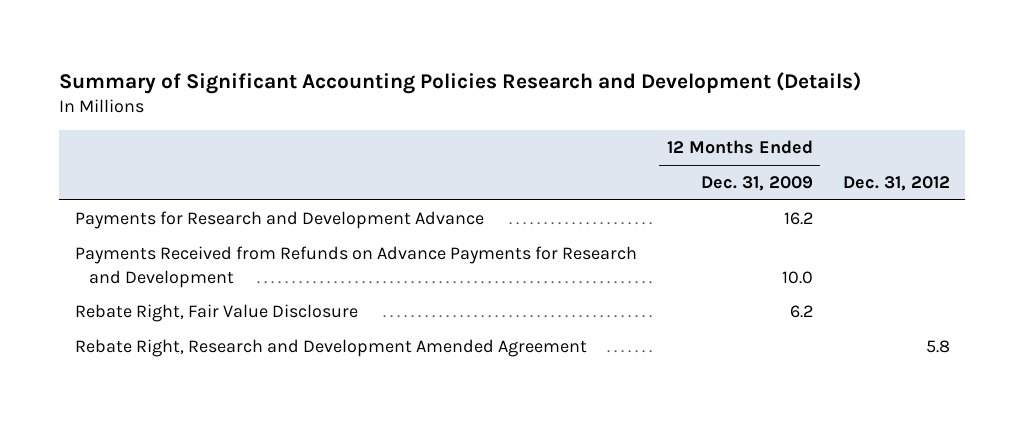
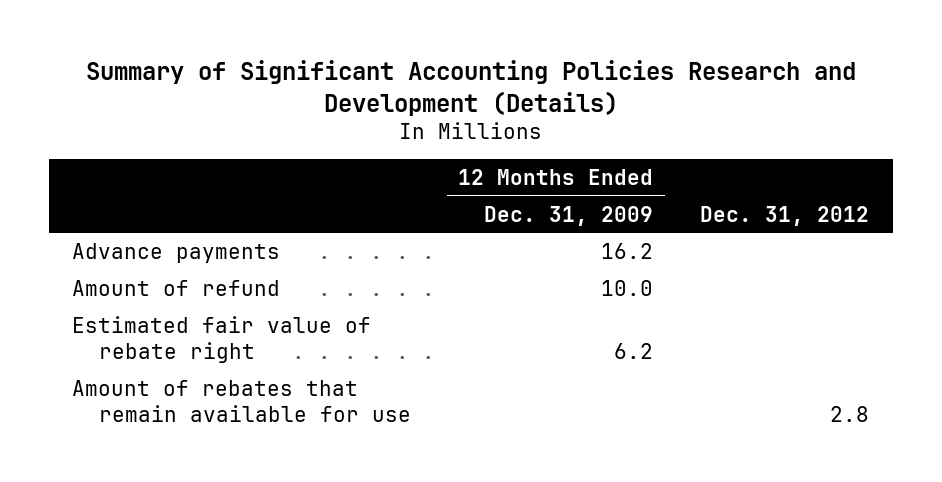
[74,339,587,358] Rebate Right, Research and Development Amended Agreement -> none
[74,211,484,230] Payments for Research and Development Advance -> [72,242,281,263] Advance payments
[74,246,637,288] Payments Received from Refunds on Advance Payments for Research and Development -> [72,279,281,296] Amount of refund
[74,304,358,323] Rebate Right, Fair Value Disclosure -> [72,315,372,363] Estimated fair value of rebate right
none -> [72,379,412,422] Amount of rebates that remain available for use

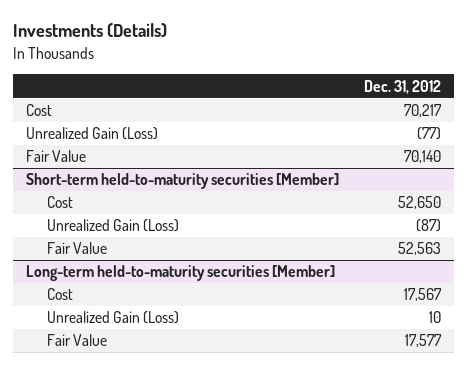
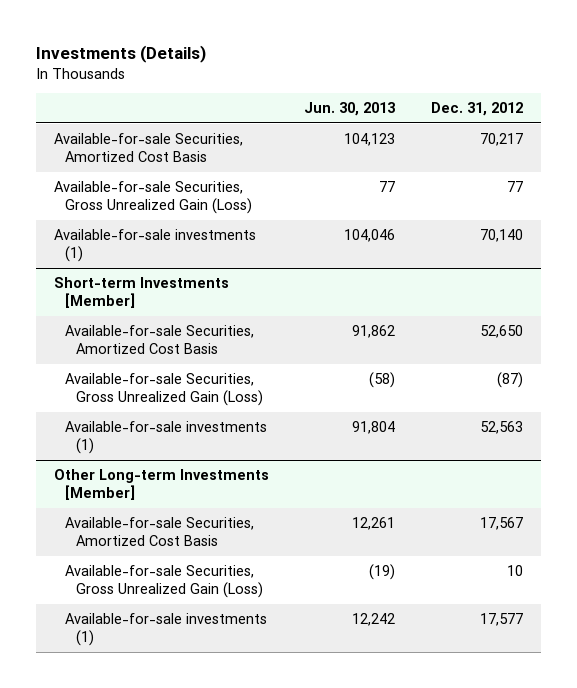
none -> [304,102,396,117] Jun. 30, 2013
[25,173,339,190] Short-term held-to-maturity securities [Member] -> none
[25,265,335,282] Long-term held-to-maturity securities [Member] -> none
[25,104,52,117] Cost -> [53,132,243,163] Available-for-sale Securities, Amortized Cost Basis
[25,127,158,141] Unrealized Gain (Loss) -> [53,180,253,215] Available-for-sale Securities, Gross Unrealized Gain (Loss)
[417,127,442,141] (77) -> [506,180,523,192] 77
[25,150,86,163] Fair Value -> [53,228,256,263] Available-for-sale investments (1)
none -> [53,276,229,309] Short-term Investments [Member]
[46,196,73,209] Cost -> [65,324,255,355] Available-for-sale Securities, Amortized Cost Basis
[46,219,179,233] Unrealized Gain (Loss) -> [65,372,264,407] Available-for-sale Securities, Gross Unrealized Gain (Loss)
[46,242,107,255] Fair Value -> [65,420,268,455] Available-for-sale investments (1)
none -> [53,468,269,501] Other Long-term Investments [Member]
[46,288,73,301] Cost -> [65,516,255,547] Available-for-sale Securities, Amortized Cost Basis
[46,311,179,325] Unrealized Gain (Loss) -> [65,564,264,599] Available-for-sale Securities, Gross Unrealized Gain (Loss)
[46,334,107,347] Fair Value -> [65,612,268,647] Available-for-sale investments (1)

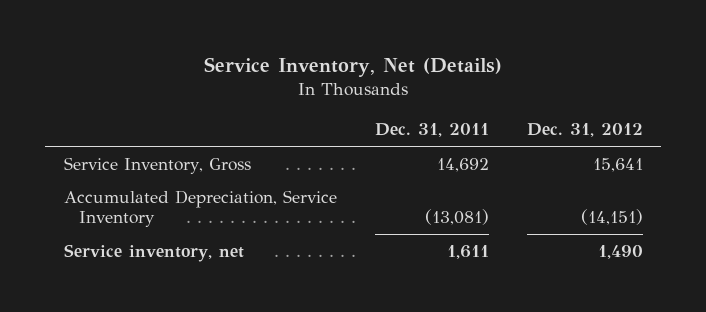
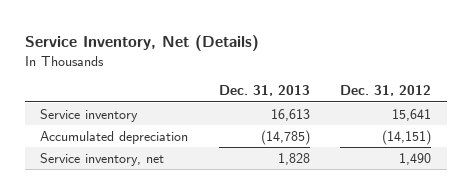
[374,123,489,138] Dec. 31, 2011 -> none
none -> [218,85,310,97] Dec. 31, 2013
[63,156,251,174] Service Inventory, Gross -> [40,108,139,122] Service inventory
[63,189,337,228] Accumulated Depreciation, Service Inventory -> [40,130,189,144] Accumulated depreciation

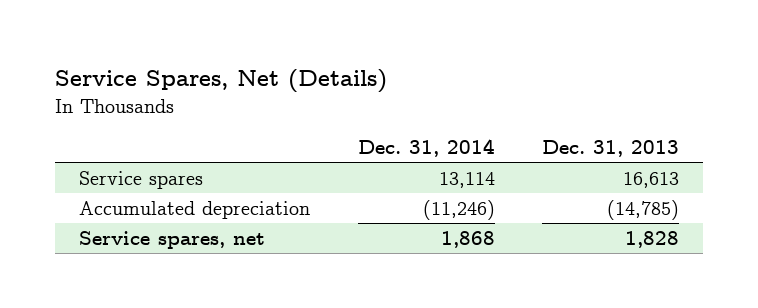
[24,34,259,51] Service Inventory, Net (Details) -> [55,69,388,94] Service Spares, Net (Details)
[340,85,432,97] Dec. 31, 2012 -> none
none -> [357,139,495,158] Dec. 31, 2014
[40,108,139,122] Service inventory -> [79,170,204,189] Service spares
[40,152,165,166] Service inventory, net -> [79,230,266,249] Service spares, net

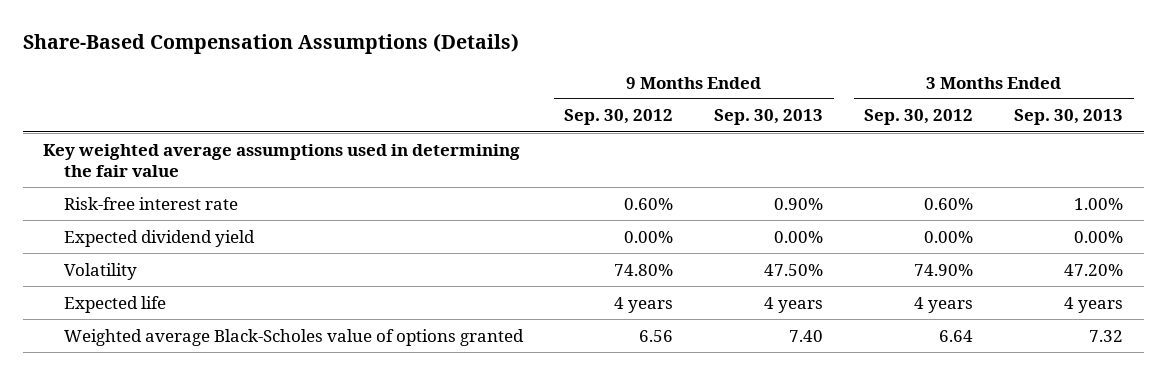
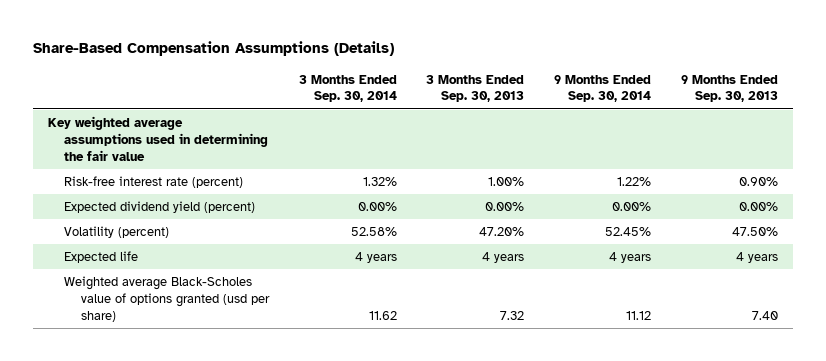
[564,109,674,126] Sep. 30, 2012 -> none
[864,109,974,126] Sep. 30, 2012 -> none
none -> [298,74,397,103] 3 Months Ended Sep. 30, 2014
none -> [554,74,652,103] 9 Months Ended Sep. 30, 2014
[64,196,239,210] Risk-free interest rate -> [64,176,244,189] Risk-free interest rate (percent)
[64,229,256,247] Expected dividend yield -> [64,201,256,214] Expected dividend yield (percent)
[64,262,138,280] Volatility -> [64,226,170,239] Volatility (percent)
[64,328,525,346] Weighted average Black-Scholes value of options granted -> [64,276,271,322] Weighted average Black-Scholes value of options granted (usd per share)

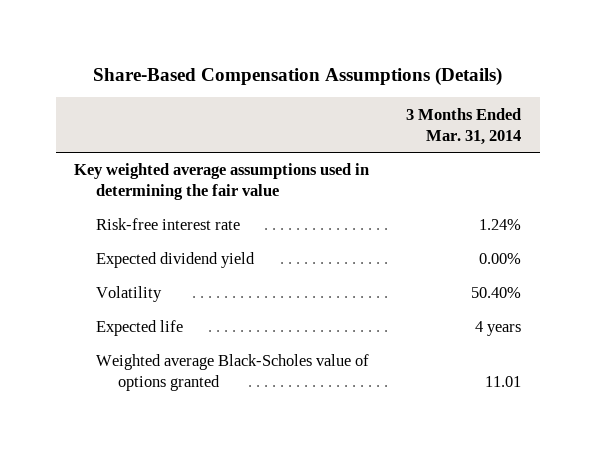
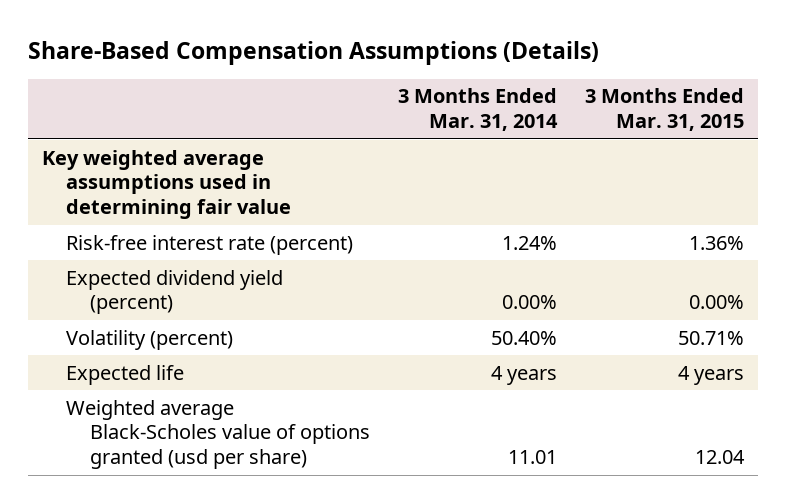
none -> [585,88,745,132] 3 Months Ended Mar. 31, 2015
[74,163,370,201] Key weighted average assumptions used in determining the fair value -> [42,149,292,220] Key weighted average assumptions used in determining fair value
[96,218,241,231] Risk-free interest rate -> [66,234,354,255] Risk-free interest rate (percent)
[96,252,256,269] Expected dividend yield -> [66,269,284,315] Expected dividend yield (percent)
[96,286,163,303] Volatility -> [66,329,234,350] Volatility (percent)
[96,354,370,392] Weighted average Black-Scholes value of options granted -> [66,399,371,470] Weighted average Black-Scholes value of options granted (usd per share)

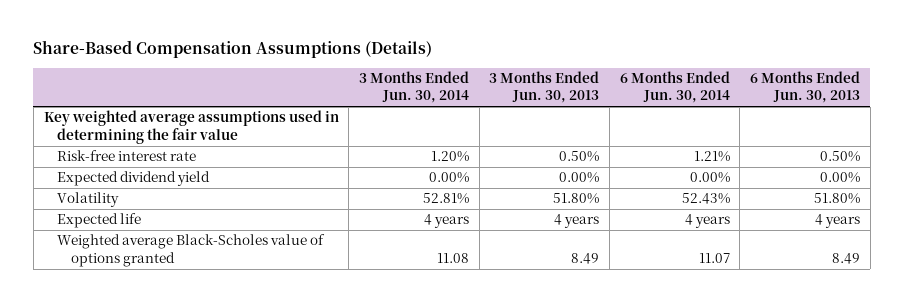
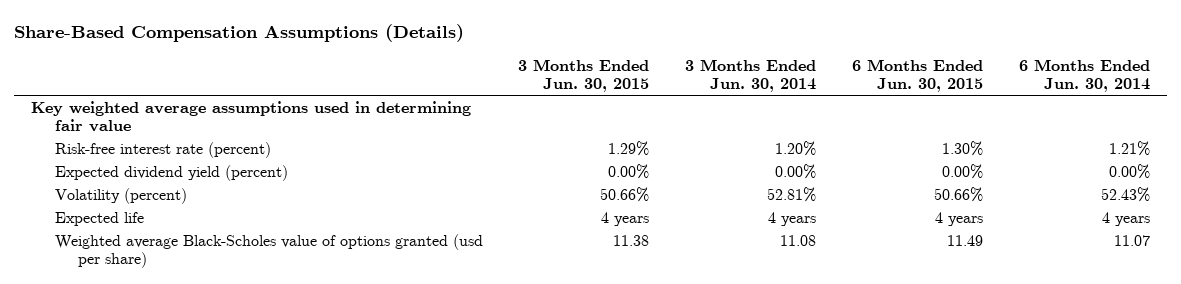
[489,71,600,104] 3 Months Ended Jun. 30, 2013 -> none
[749,71,860,104] 6 Months Ended Jun. 30, 2013 -> none
none -> [518,58,650,93] 3 Months Ended Jun. 30, 2015
none -> [851,58,983,93] 6 Months Ended Jun. 30, 2015
[43,110,339,144] Key weighted average assumptions used in determining the fair value -> [31,100,472,133] Key weighted average assumptions used in determining fair value
[57,150,197,162] Risk-free interest rate -> [54,141,271,158] Risk-free interest rate (percent)
[57,171,211,187] Expected dividend yield -> [54,164,288,181] Expected dividend yield (percent)
[57,192,120,208] Volatility -> [54,187,187,204] Volatility (percent)
[57,234,326,267] Weighted average Black-Scholes value of options granted -> [54,233,483,269] Weighted average Black-Scholes value of options granted (usd per share)

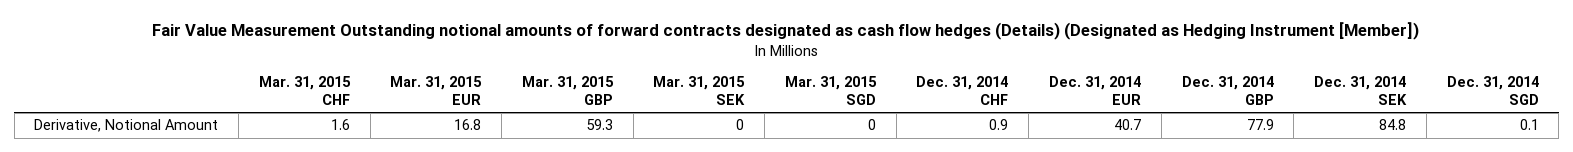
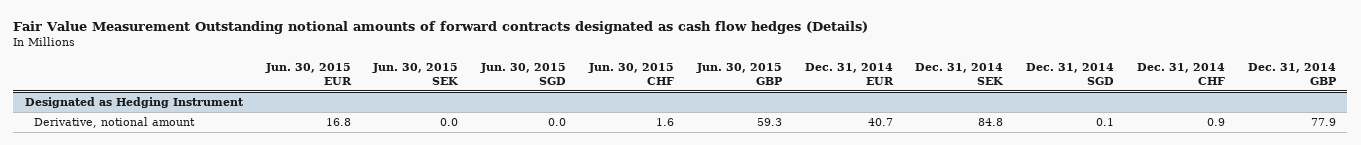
[152,22,1420,41] Fair Value Measurement Outstanding notional amounts of forward contracts designated as cash flow hedges (Details) (Designated as Hedging Instrument [Member]) -> [13,20,869,34] Fair Value Measurement Outstanding notional amounts of forward contracts designated as cash flow hedges (Details)
[258,76,351,106] Mar. 31, 2015 CHF -> none
[390,76,483,106] Mar. 31, 2015 EUR -> none
[521,76,614,106] Mar. 31, 2015 GBP -> none
[653,76,746,106] Mar. 31, 2015 SEK -> none
[784,76,877,106] Mar. 31, 2015 SGD -> none
none -> [264,63,352,85] Jun. 30, 2015 EUR
none -> [372,63,459,85] Jun. 30, 2015 SEK
none -> [480,63,567,85] Jun. 30, 2015 SGD
none -> [588,63,675,85] Jun. 30, 2015 CHF
none -> [695,63,782,85] Jun. 30, 2015 GBP
none -> [24,97,244,109] Designated as Hedging Instrument
[34,119,219,133] Derivative, Notional Amount -> [33,117,195,129] Derivative, notional amount

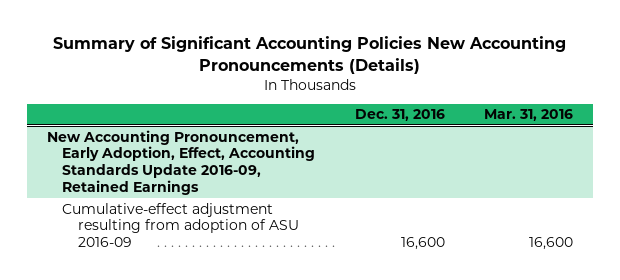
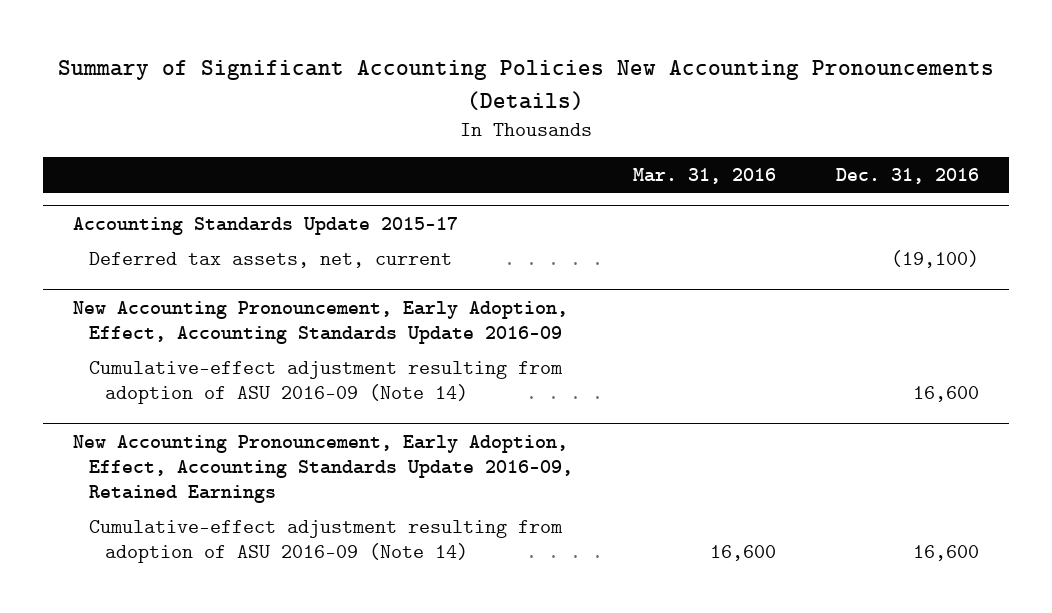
none -> [72,216,458,235] Accounting Standards Update 2015-17
none -> [88,252,452,269] Deferred tax assets, net, current
none -> [72,300,568,344] New Accounting Pronouncement, Early Adoption, Effect, Accounting Standards Update 2016-09
none -> [88,361,563,405] Cumulative-effect adjustment resulting from adoption of ASU 2016-09 (Note 14)
[62,202,300,248] Cumulative-effect adjustment resulting from adoption of ASU 2016-09 -> [88,520,563,564] Cumulative-effect adjustment resulting from adoption of ASU 2016-09 (Note 14)

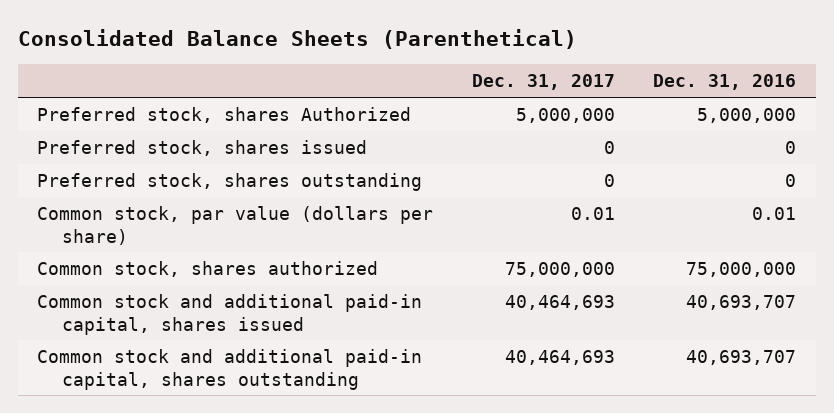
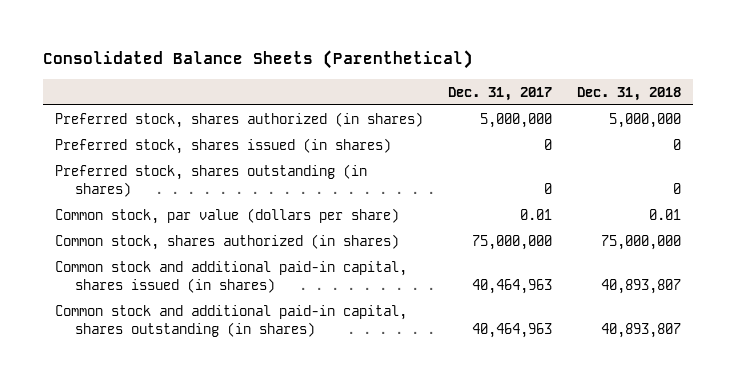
[653,74,797,91] Dec. 31, 2016 -> none
none -> [576,86,681,101] Dec. 31, 2018
[37,106,412,123] Preferred stock, shares Authorized -> [55,112,424,129] Preferred stock, shares authorized (in shares)
[37,139,368,156] Preferred stock, shares issued -> [55,138,392,155] Preferred stock, shares issued (in shares)
[37,172,423,191] Preferred stock, shares outstanding -> [55,164,368,197] Preferred stock, shares outstanding (in shares)
[37,260,379,277] Common stock, shares authorized -> [55,234,400,251] Common stock, shares authorized (in shares)
[37,293,423,335] Common stock and additional paid-in capital, shares issued -> [55,261,408,293] Common stock and additional paid-in capital, shares issued (in shares)
[504,294,615,310] 40,464,693 -> [471,278,552,294] 40,464,963
[37,348,423,390] Common stock and additional paid-in capital, shares outstanding -> [55,305,408,337] Common stock and additional paid-in capital, shares outstanding (in shares)
[504,349,615,365] 40,464,693 -> [471,322,552,338] 40,464,963

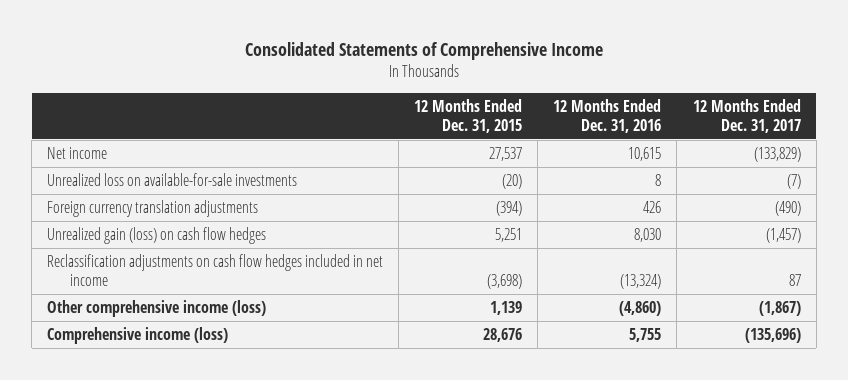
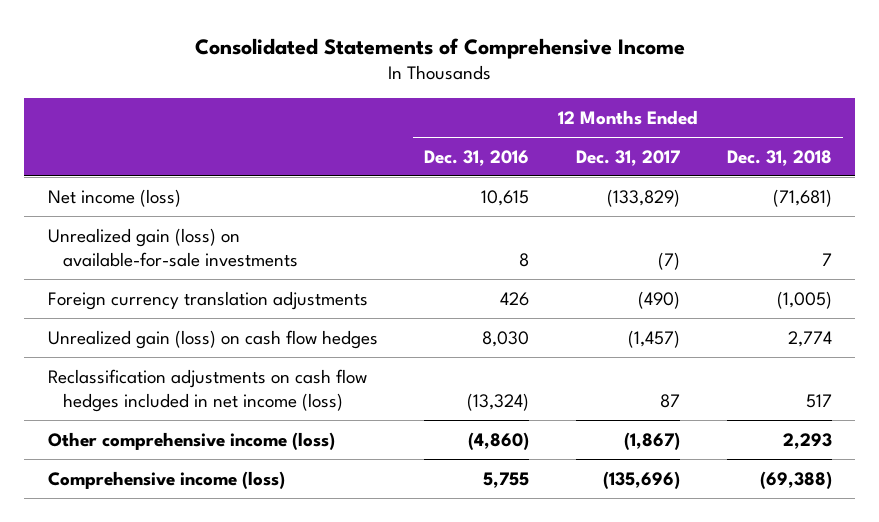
[414,98,523,133] 12 Months Ended Dec. 31, 2015 -> none
none -> [726,149,832,166] Dec. 31, 2018
[47,147,108,160] Net income -> [47,188,181,207] Net income (loss)
[47,173,298,187] Unrealized loss on available-for-sale investments -> [47,227,299,267] Unrealized gain (loss) on available-for-sale investments
[47,254,384,286] Reclassification adjustments on cash flow hedges included in net income -> [47,368,367,412] Reclassification adjustments on cash flow hedges included in net income (loss)

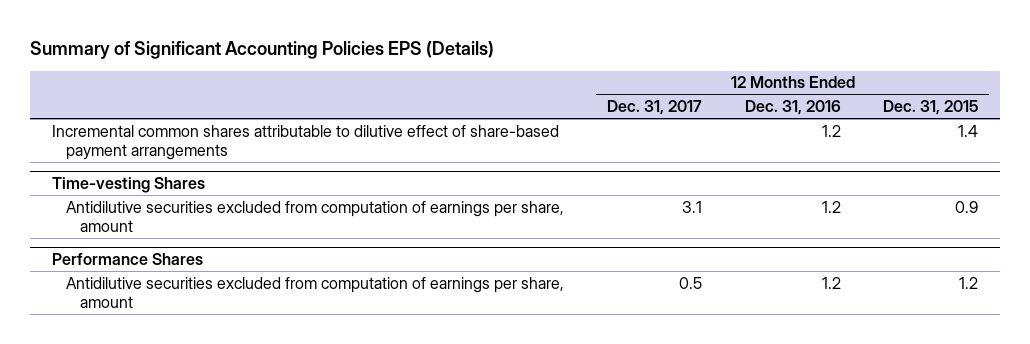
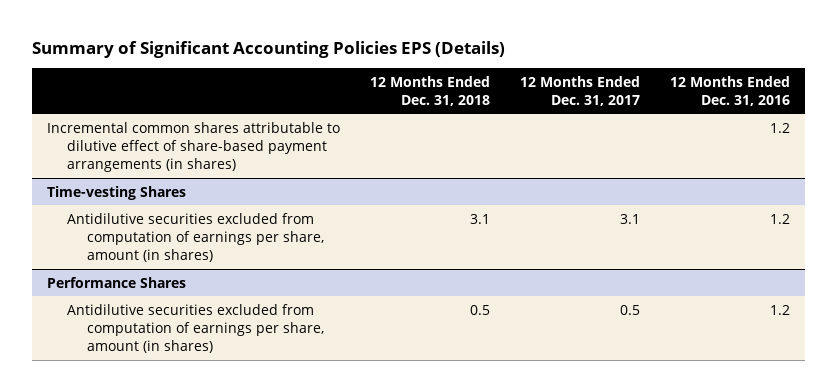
[883,100,979,116] Dec. 31, 2015 -> none
none -> [369,75,490,106] 12 Months Ended Dec. 31, 2018
[51,124,559,160] Incremental common shares attributable to dilutive effect of share-based payment arrangements -> [46,121,340,173] Incremental common shares attributable to dilutive effect of share-based payment arrangements (in shares)
[65,200,564,232] Antidilutive securities excluded from computation of earnings per share, amount -> [66,212,325,263] Antidilutive securities excluded from computation of earnings per share, amount (in shares)
[65,276,564,308] Antidilutive securities excluded from computation of earnings per share, amount -> [66,303,325,354] Antidilutive securities excluded from computation of earnings per share, amount (in shares)

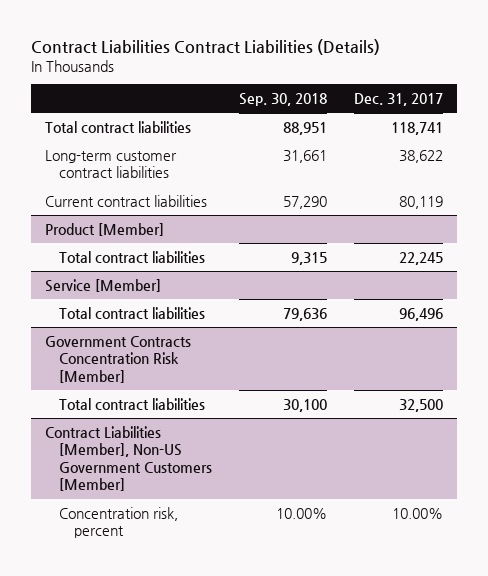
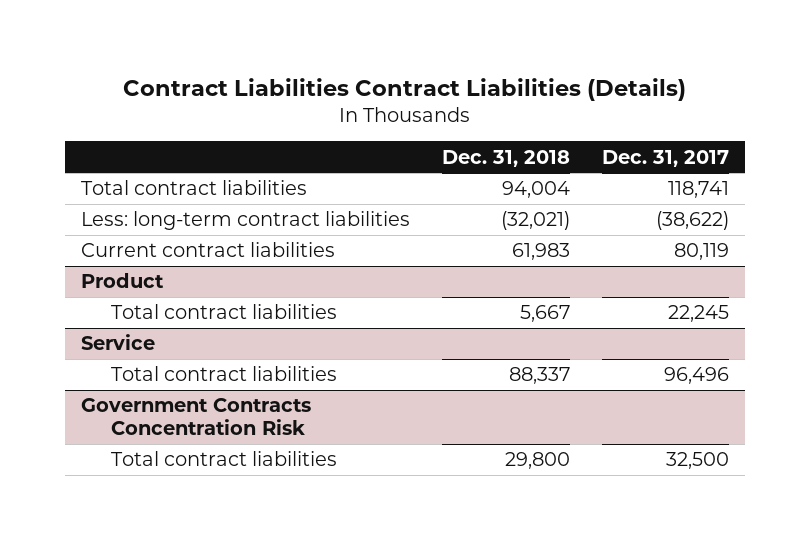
[239,93,328,107] Sep. 30, 2018 -> none
none -> [442,149,571,167] Dec. 31, 2018
[44,149,177,179] Long-term customer contract liabilities -> [81,211,411,231] Less: long-term contract liabilities
[399,149,444,163] 38,622 -> [655,211,729,231] (38,622)
[44,222,164,236] Product [Member] -> [81,273,165,289] Product
[44,278,161,292] Service [Member] -> [81,334,156,351] Service
[44,335,191,383] Government Contracts Concentration Risk [Member] -> [81,398,312,436] Government Contracts Concentration Risk
[44,425,213,492] Contract Liabilities [Member], Non-US Government Customers [Member] -> none
[59,506,179,539] Concentration risk, percent -> none

